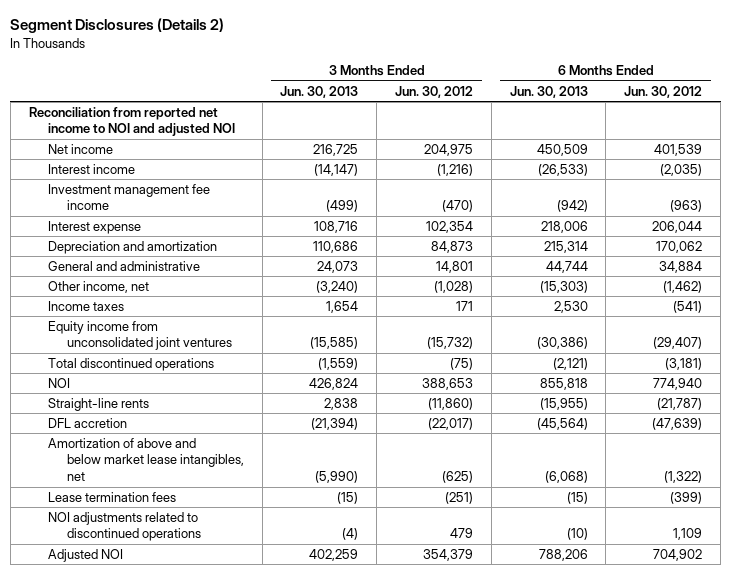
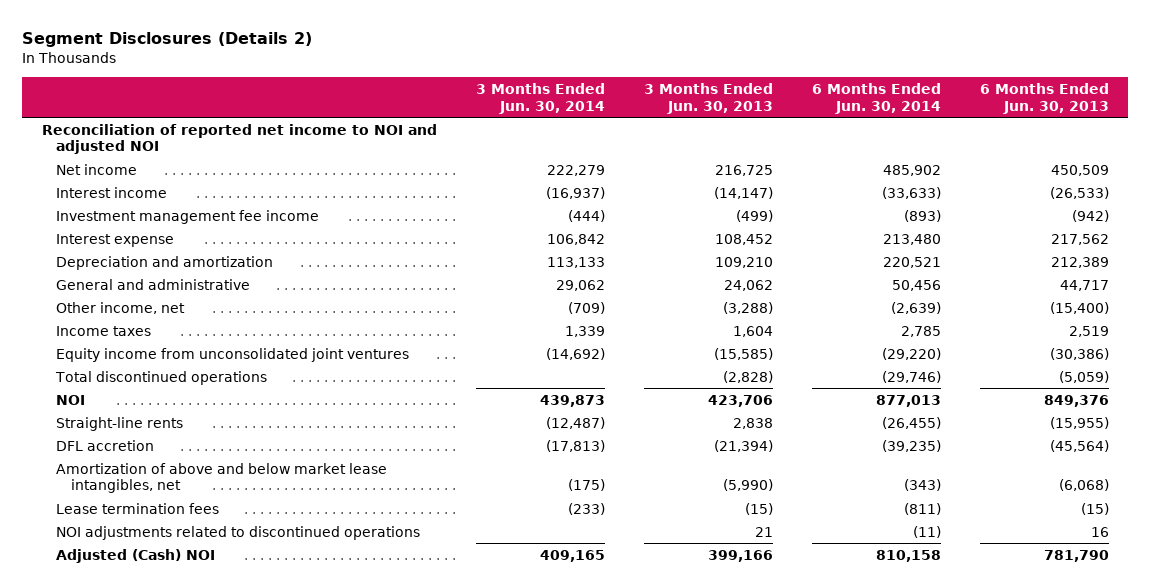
[394,85,473,98] Jun. 30, 2012 -> none
[624,85,703,98] Jun. 30, 2012 -> none
none -> [475,83,605,114] 3 Months Ended Jun. 30, 2014
none -> [811,83,941,114] 6 Months Ended Jun. 30, 2014
[28,106,235,137] Reconciliation from reported net income to NOI and adjusted NOI -> [41,123,437,155] Reconciliation of reported net income to NOI and adjusted NOI
[314,220,359,233] 108,716 -> [714,233,773,245] 108,452
[540,220,588,233] 218,006 -> [1050,233,1109,245] 217,562
[313,240,359,253] 110,686 -> [714,256,773,268] 109,210
[543,240,588,253] 215,314 -> [1050,256,1109,268] 212,389
[317,260,359,273] 24,073 -> [723,279,773,291] 24,062
[545,260,588,273] 44,744 -> [1059,279,1109,291] 44,717
[316,280,359,293] (3,240) -> [722,301,773,314] (3,288)
[539,280,588,293] (15,303) -> [1049,301,1109,314] (15,400)
[326,300,359,313] 1,654 -> [732,325,773,337] 1,604
[553,300,588,313] 2,530 -> [1068,325,1109,337] 2,519
[318,357,359,370] (1,559) -> [722,370,773,383] (2,828)
[552,357,588,370] (2,121) -> [1058,370,1109,383] (5,059)
[309,377,359,390] 426,824 -> [707,394,773,407] 423,706
[539,377,588,390] 855,818 -> [1043,394,1109,407] 849,376
[342,528,359,541] (4) -> [754,526,773,537] 21
[566,528,588,541] (10) -> [1090,526,1109,537] 16
[47,548,123,562] Adjusted NOI -> [56,548,216,563] Adjusted (Cash) NOI
[309,548,359,561] 402,259 -> [707,549,773,562] 399,166
[538,548,588,561] 788,206 -> [1043,549,1109,562] 781,790

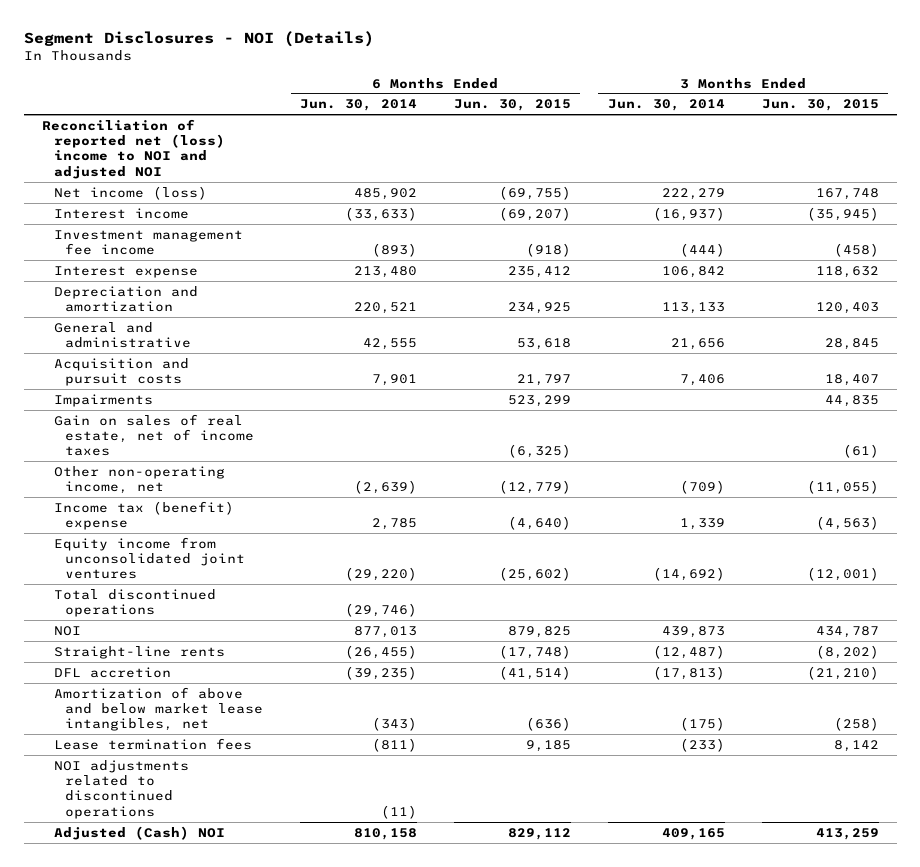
[22,32,313,48] Segment Disclosures (Details 2) -> [23,31,374,48] Segment Disclosures - NOI (Details)
[643,83,773,114] 3 Months Ended Jun. 30, 2013 -> none
[979,83,1109,114] 6 Months Ended Jun. 30, 2013 -> none
none -> [453,99,571,112] Jun. 30, 2015
none -> [761,99,879,112] Jun. 30, 2015
[41,123,437,155] Reconciliation of reported net income to NOI and adjusted NOI -> [41,118,225,179] Reconciliation of reported net (loss) income to NOI and adjusted NOI
[56,163,138,175] Net income -> [53,185,207,200] Net income (loss)
[555,279,605,291] 29,062 -> [670,338,725,351] 21,656
[891,279,941,291] 50,456 -> [362,338,417,351] 42,555
none -> [53,357,189,387] Acquisition and pursuit costs
none -> [53,393,153,407] Impairments
none -> [53,413,255,457] Gain on sales of real estate, net of income taxes
[56,301,186,314] Other income, net -> [53,465,225,495] Other non-operating income, net
[56,325,152,336] Income taxes -> [53,500,234,531] Income tax (benefit) expense

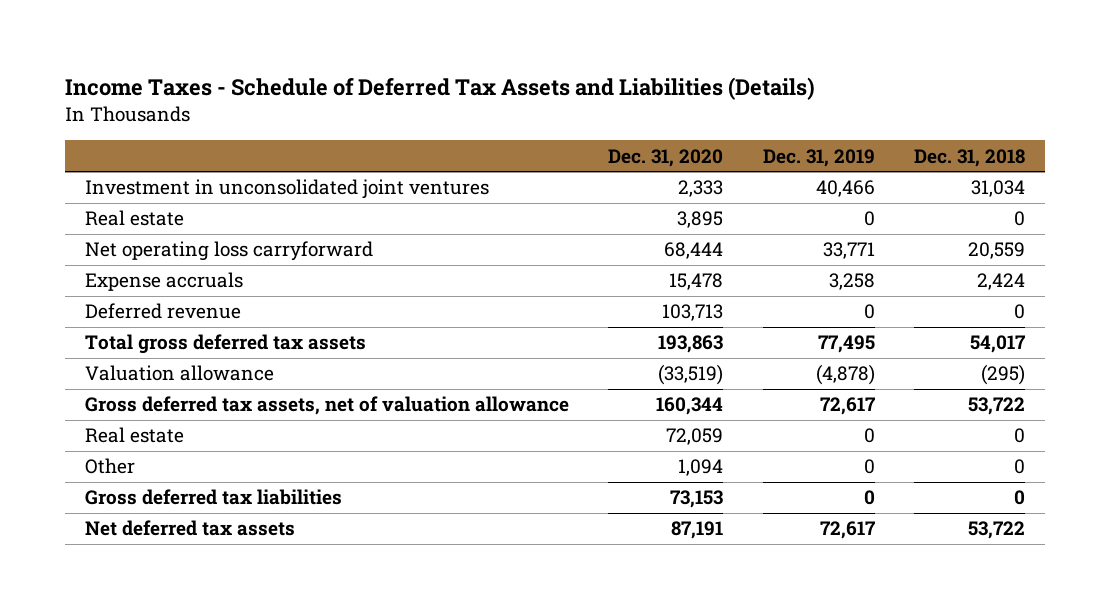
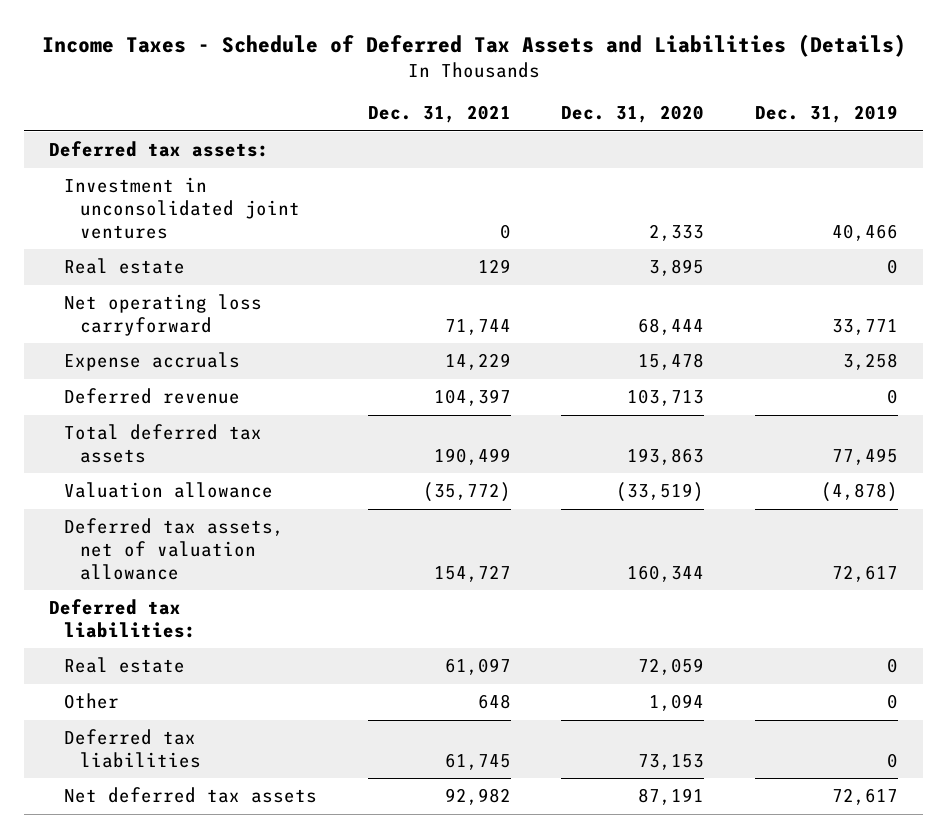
[914,148,1026,167] Dec. 31, 2018 -> none
none -> [367,105,511,124] Dec. 31, 2021
none -> [49,141,270,158] Deferred tax assets:
[84,334,366,355] Total gross deferred tax assets -> [64,424,263,464] Total deferred tax assets
[84,396,569,416] Gross deferred tax assets, net of valuation allowance -> [64,518,285,581] Deferred tax assets, net of valuation allowance
none -> [49,599,197,639] Deferred tax liabilities:
[84,489,342,506] Gross deferred tax liabilities -> [64,729,201,769] Deferred tax liabilities

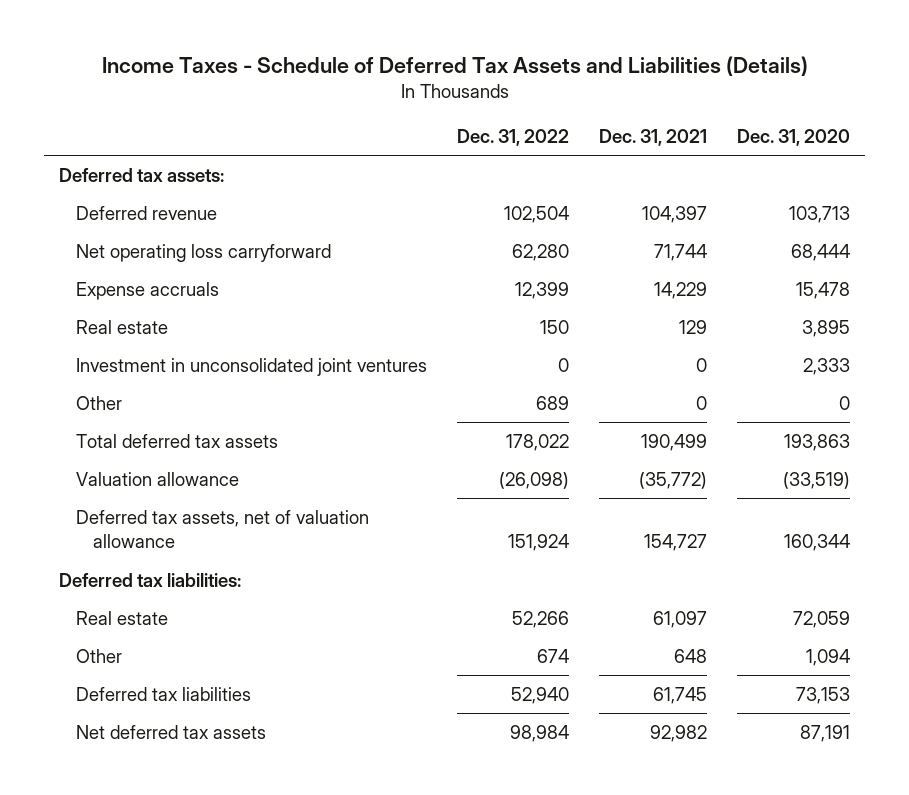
[755,105,899,124] Dec. 31, 2019 -> none
none -> [457,129,570,147] Dec. 31, 2022
[64,388,241,405] Deferred revenue -> [76,206,218,221] Deferred revenue
[64,258,186,275] Real estate -> [76,320,169,335] Real estate
[64,177,300,240] Investment in unconsolidated joint ventures -> [76,358,428,377] Investment in unconsolidated joint ventures
none -> [76,396,123,411] Other

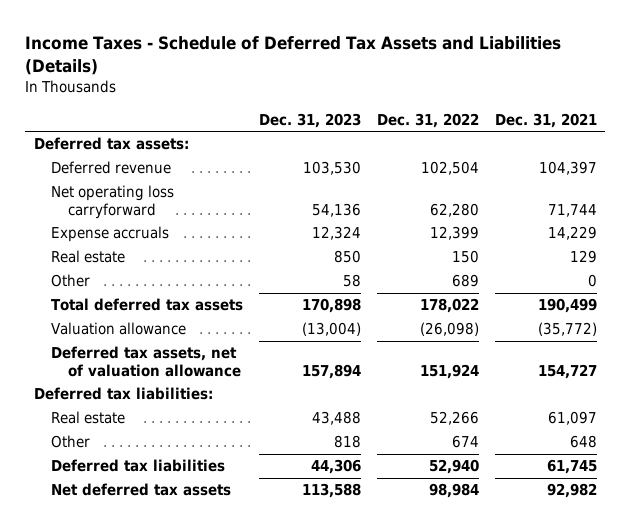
[737,129,851,147] Dec. 31, 2020 -> none
none -> [258,112,361,128] Dec. 31, 2023
[76,358,428,377] Investment in unconsolidated joint ventures -> none

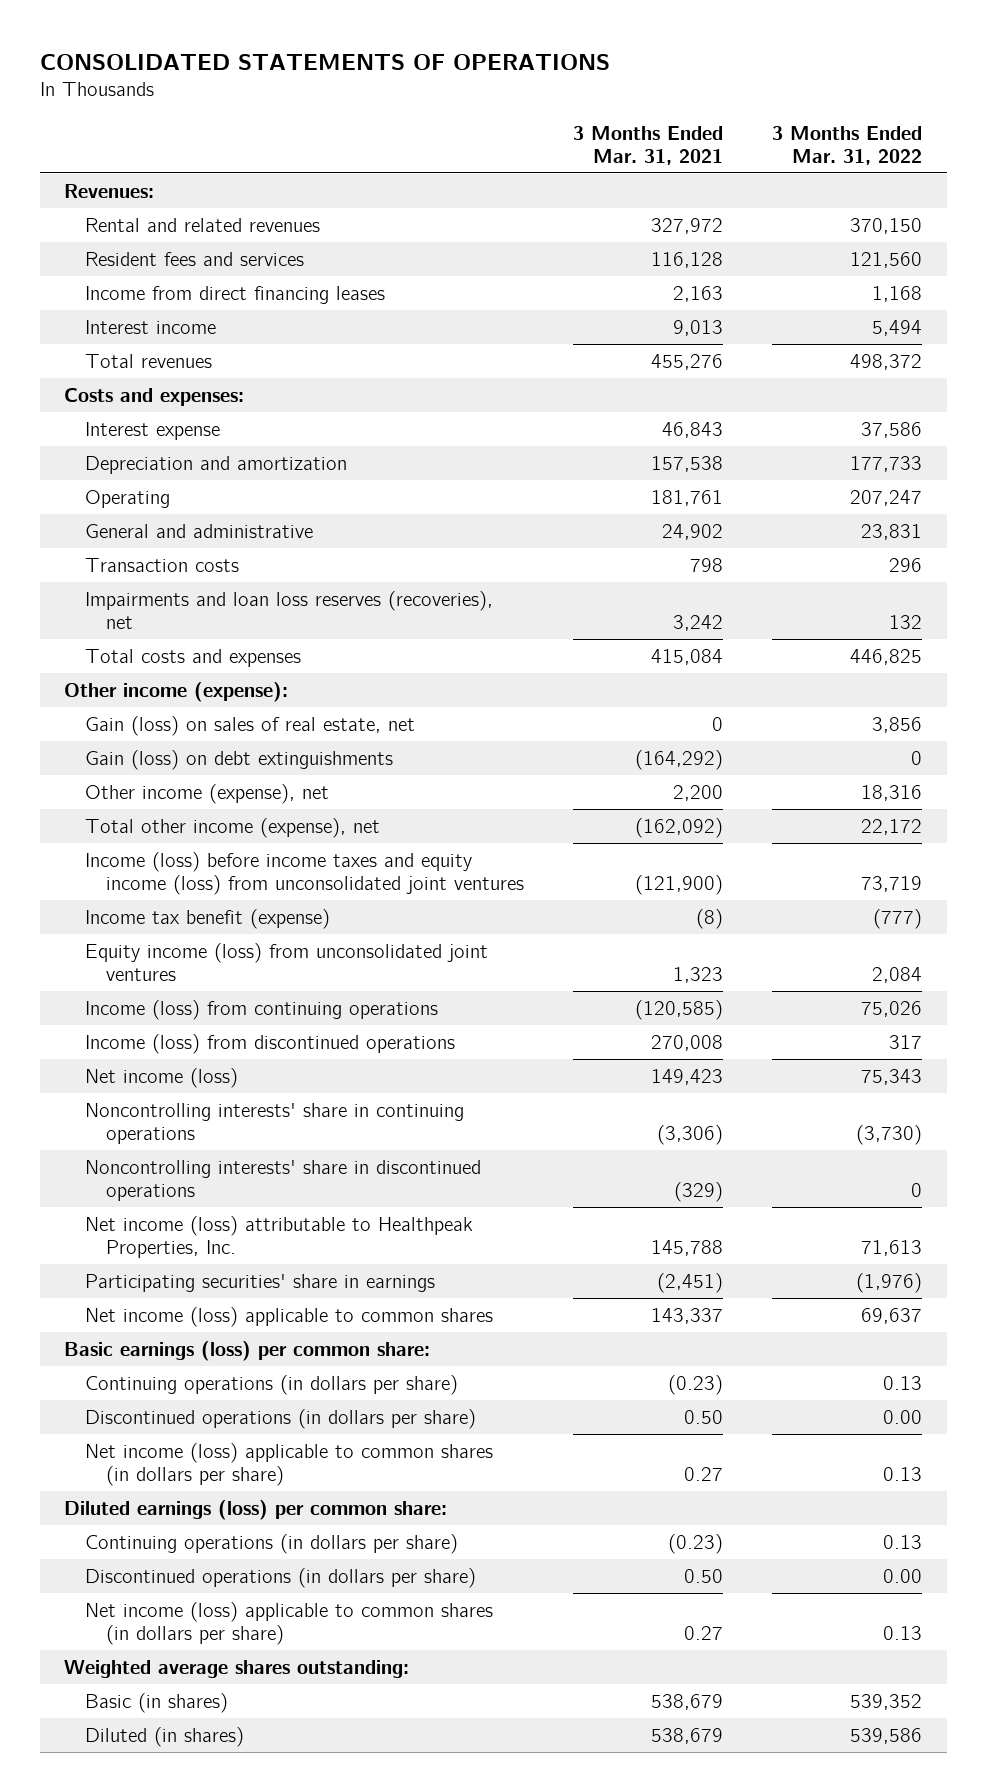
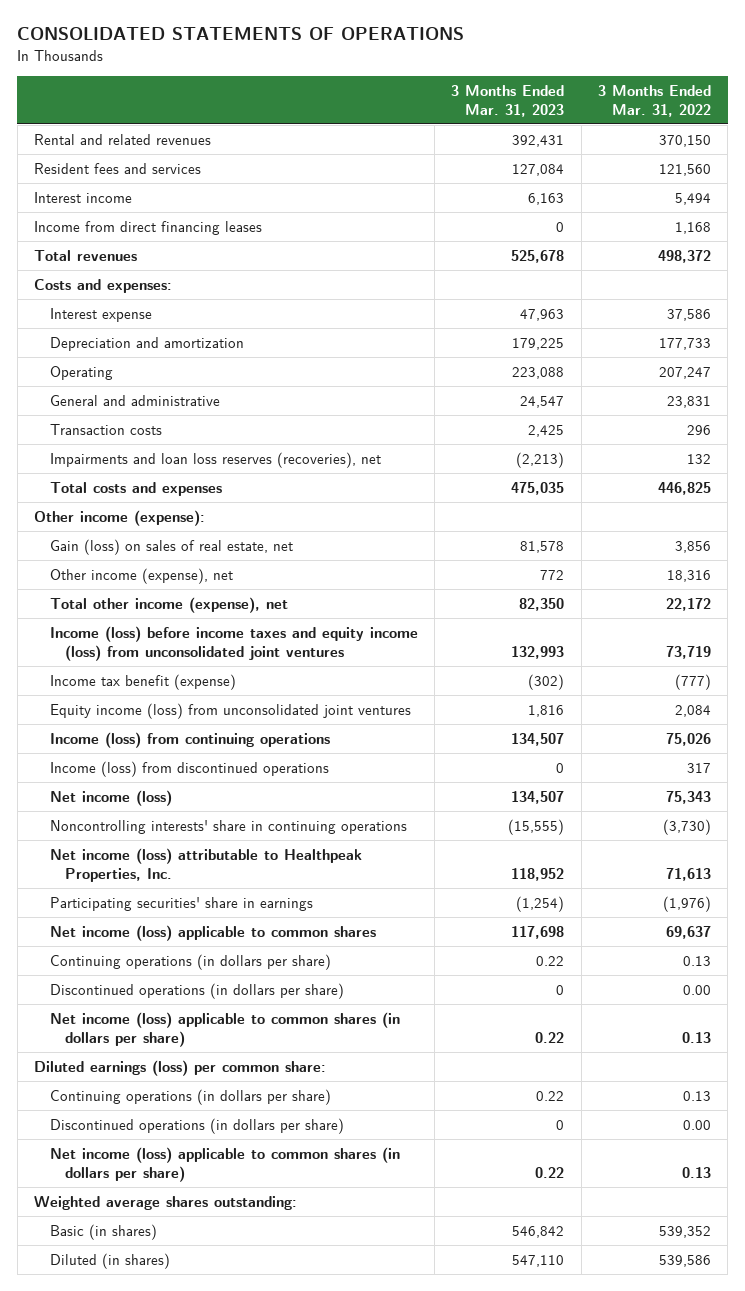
[573,125,724,165] 3 Months Ended Mar. 31, 2021 -> none
none -> [451,84,565,117] 3 Months Ended Mar. 31, 2023
[64,183,155,198] Revenues: -> none
[85,285,386,304] Income from direct financing leases -> [33,220,262,235] Income from direct financing leases
[85,749,394,770] Gain (loss) on debt extinguishments -> none
[85,1159,482,1201] Noncontrolling interests' share in discontinued operations -> none
[64,1340,431,1361] Basic earnings (loss) per common share: -> none

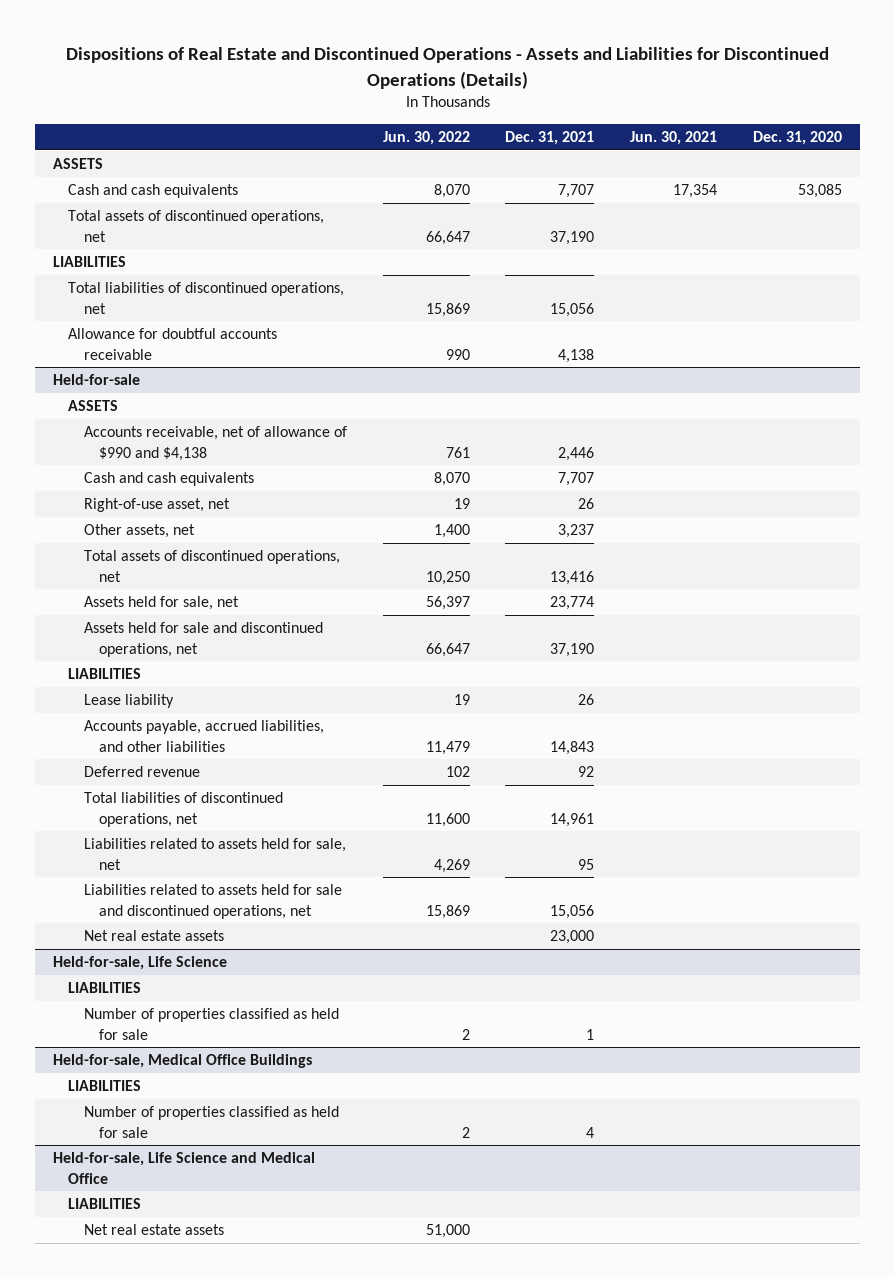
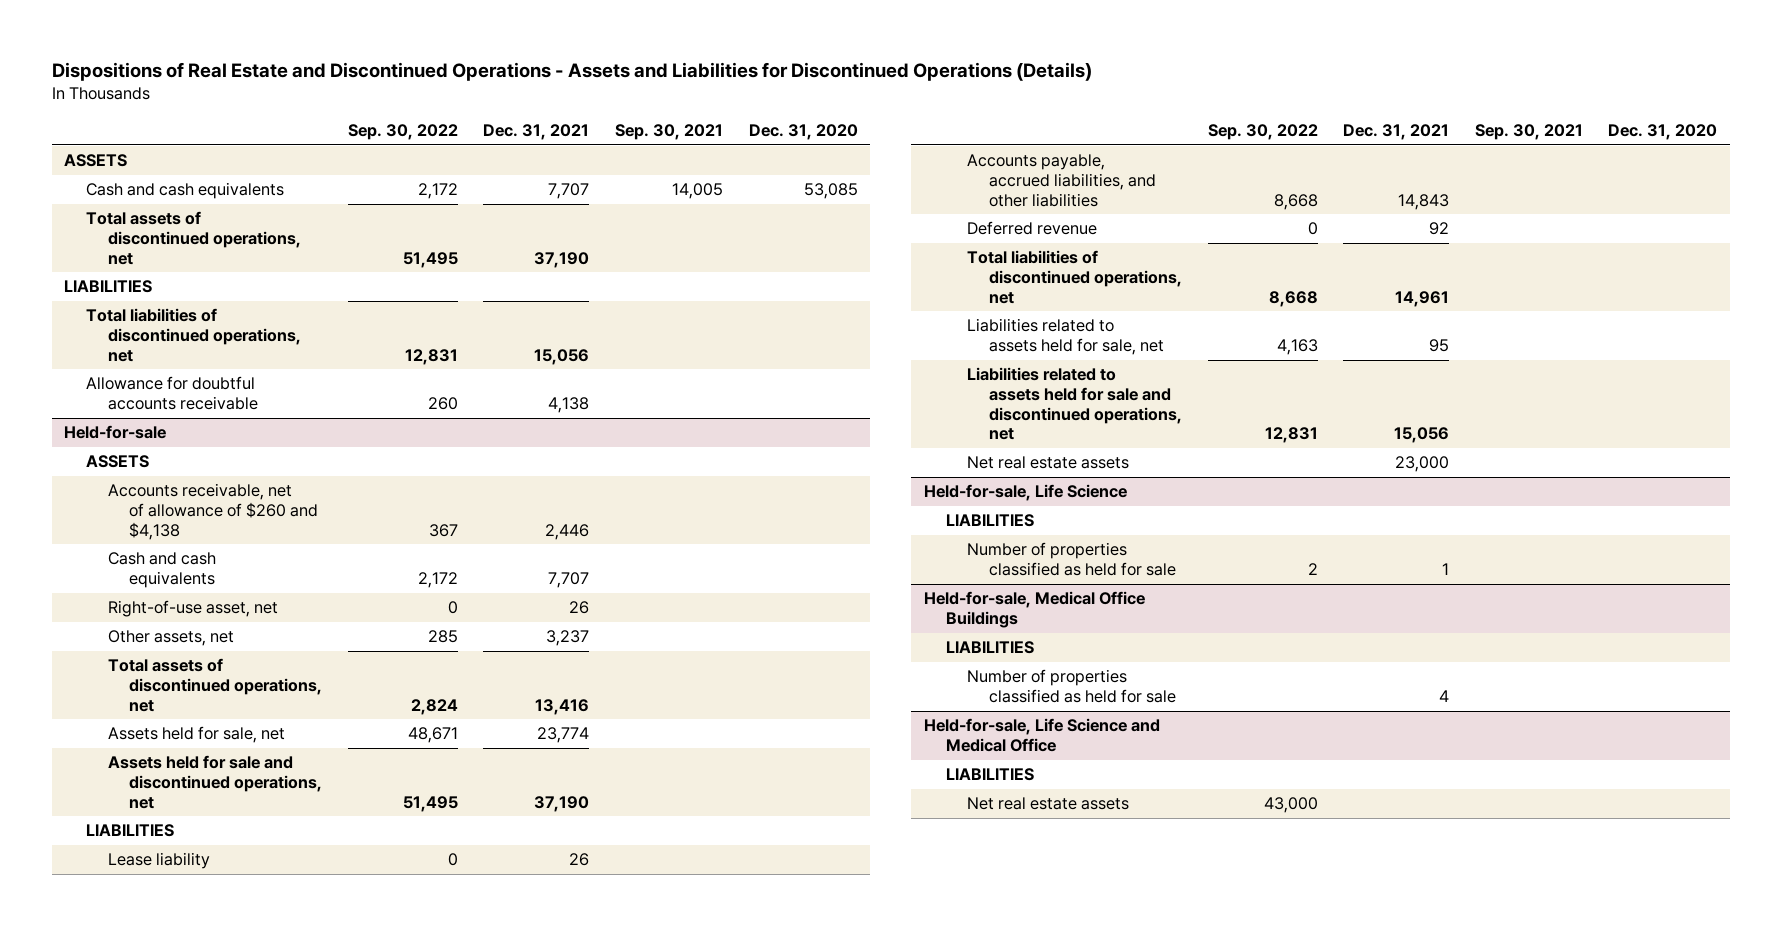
[382,130,470,145] Jun. 30, 2022 -> none
[630,130,718,145] Jun. 30, 2021 -> none
none -> [347,123,458,140] Sep. 30, 2022
none -> [614,123,723,140] Sep. 30, 2021
[83,426,347,461] Accounts receivable, net of allowance of $990 and $4,138 -> [107,483,319,540] Accounts receivable, net of allowance of $260 and $4,138

